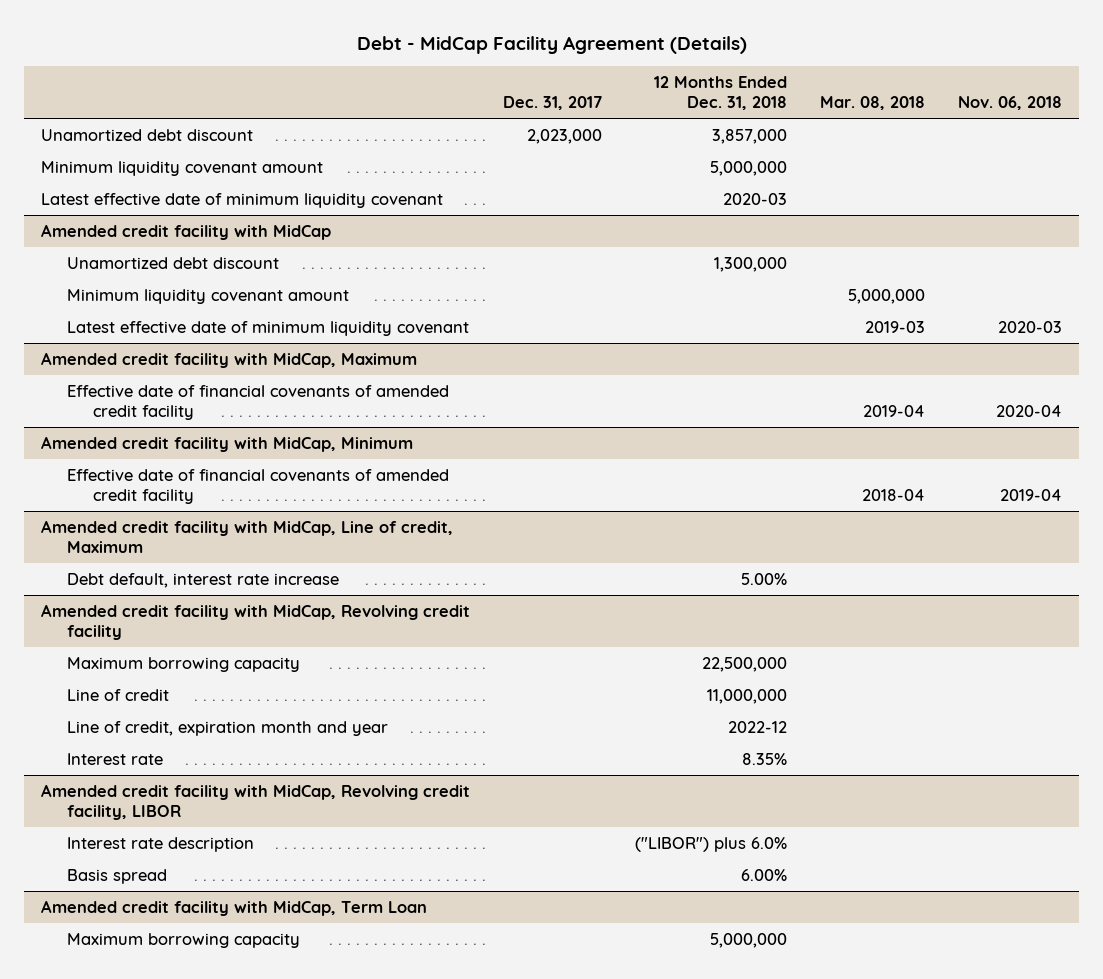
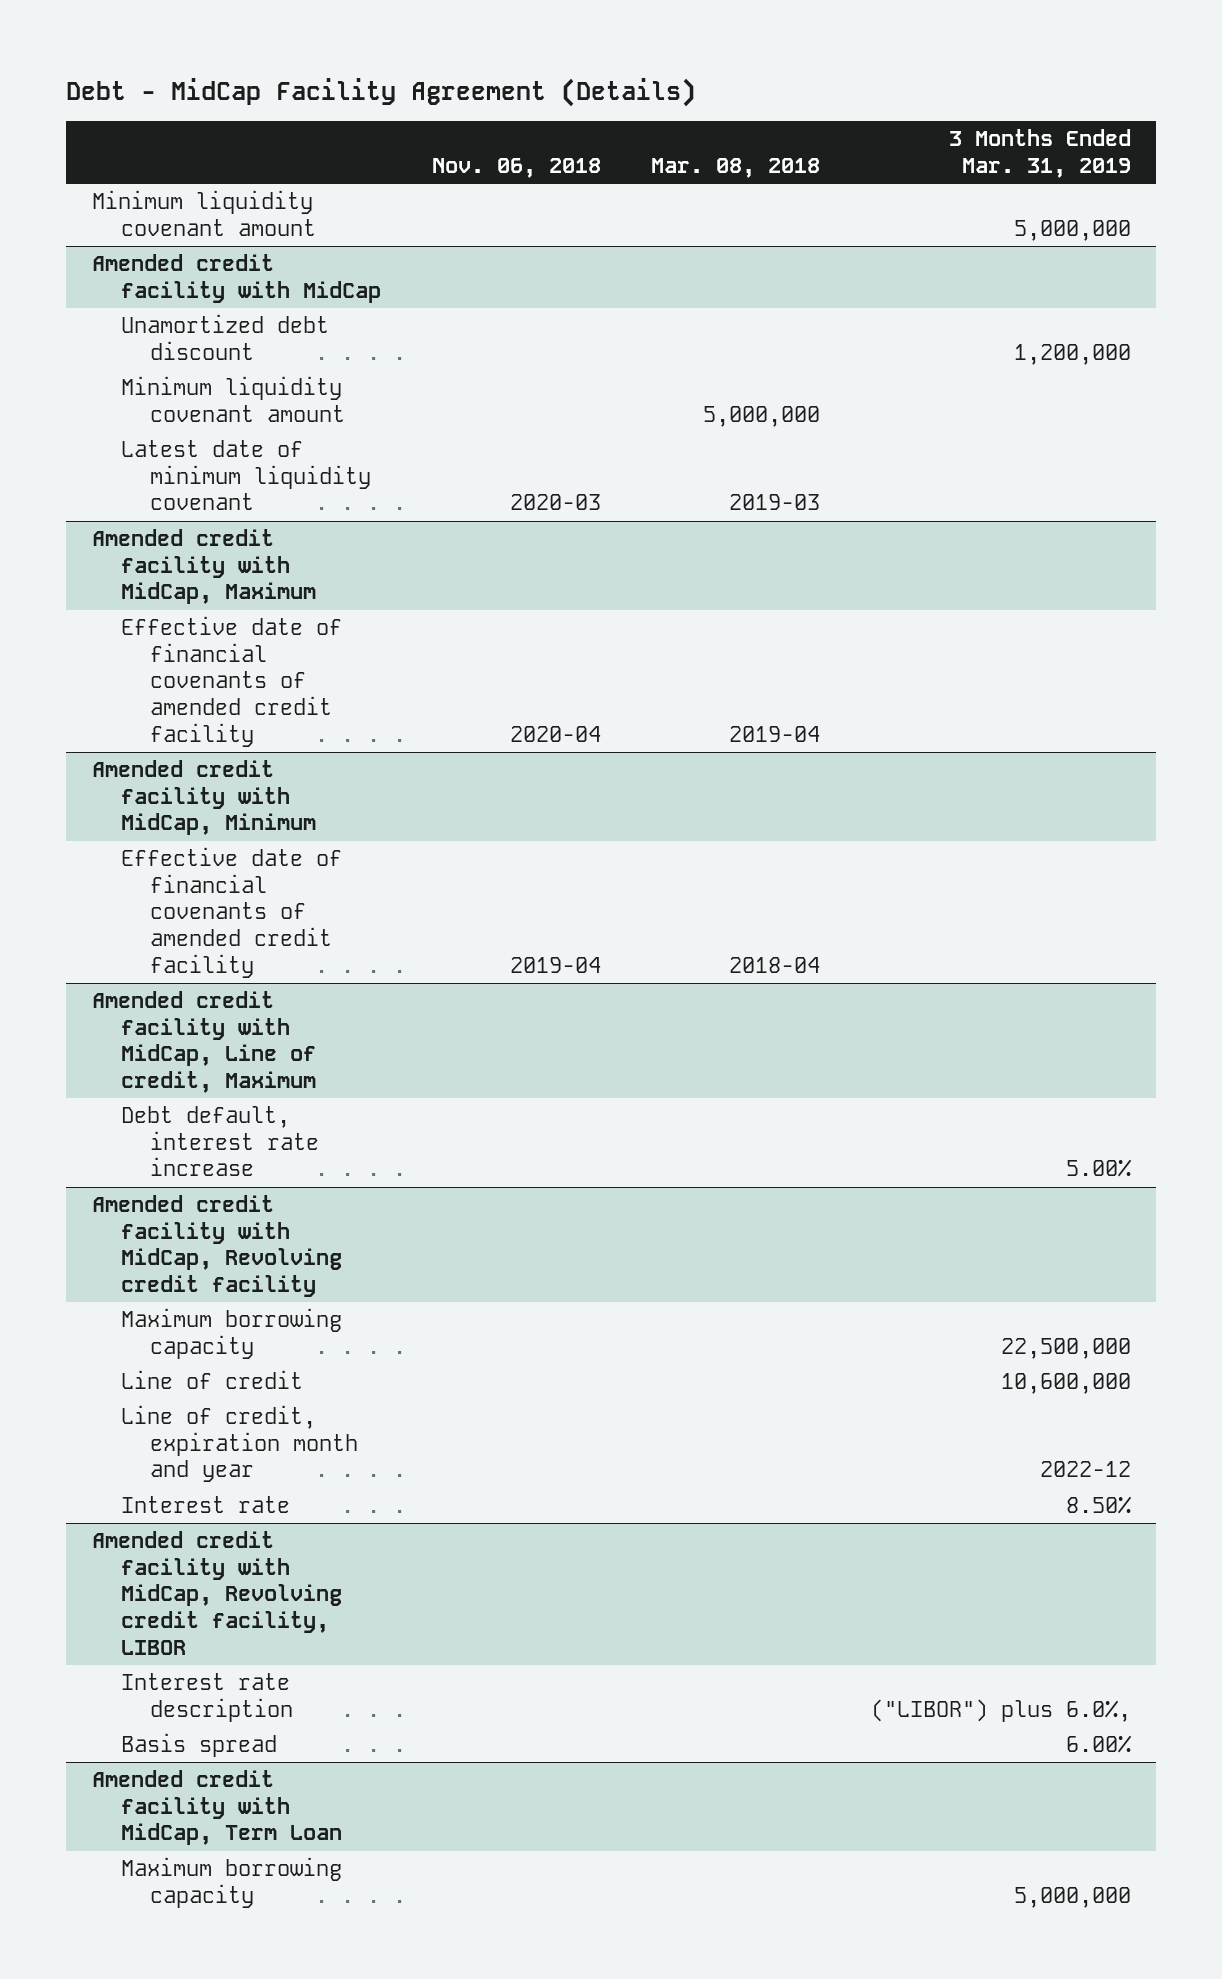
[503,96,603,111] Dec. 31, 2017 -> none
[654,75,788,111] 12 Months Ended Dec. 31, 2018 -> none
none -> [948,129,1131,178] 3 Months Ended Mar. 31, 2019
[40,128,253,141] Unamortized debt discount -> none
[40,192,443,208] Latest effective date of minimum liquidity covenant -> none
[66,320,469,336] Latest effective date of minimum liquidity covenant -> [121,440,372,511] Latest date of minimum liquidity covenant

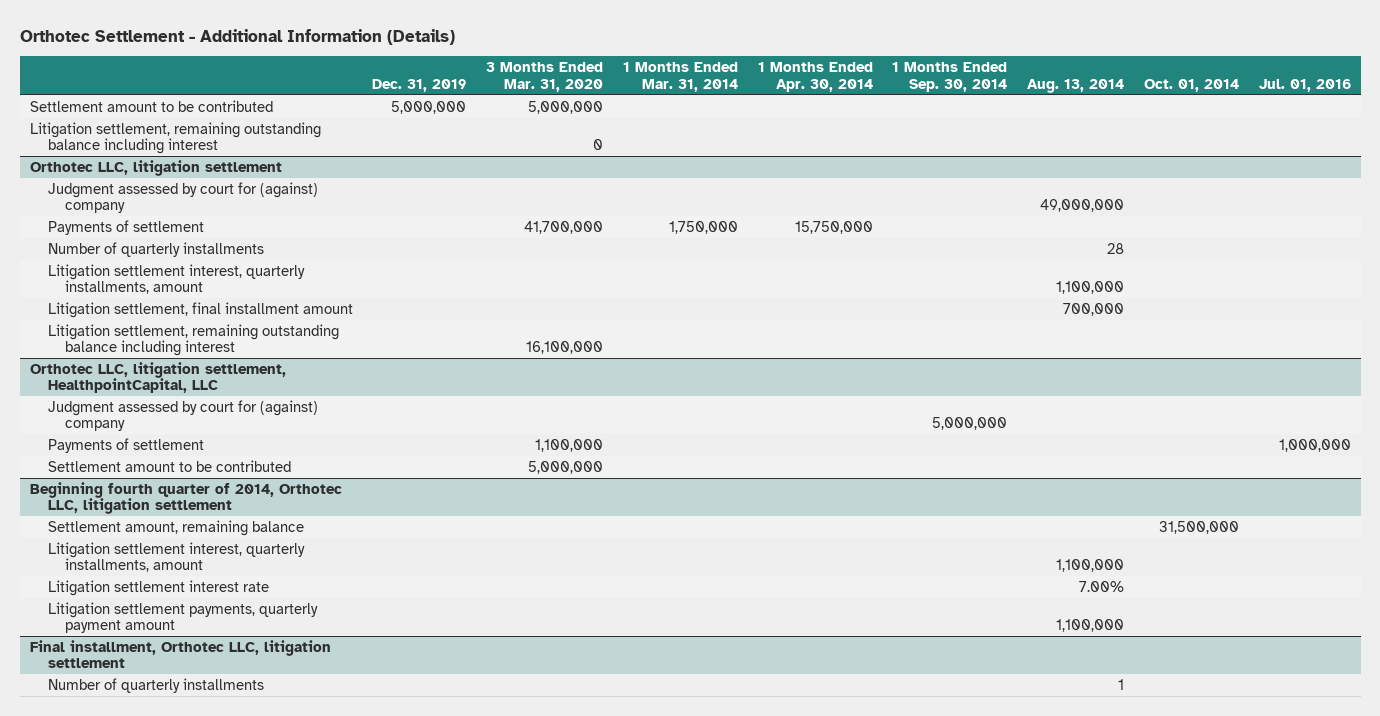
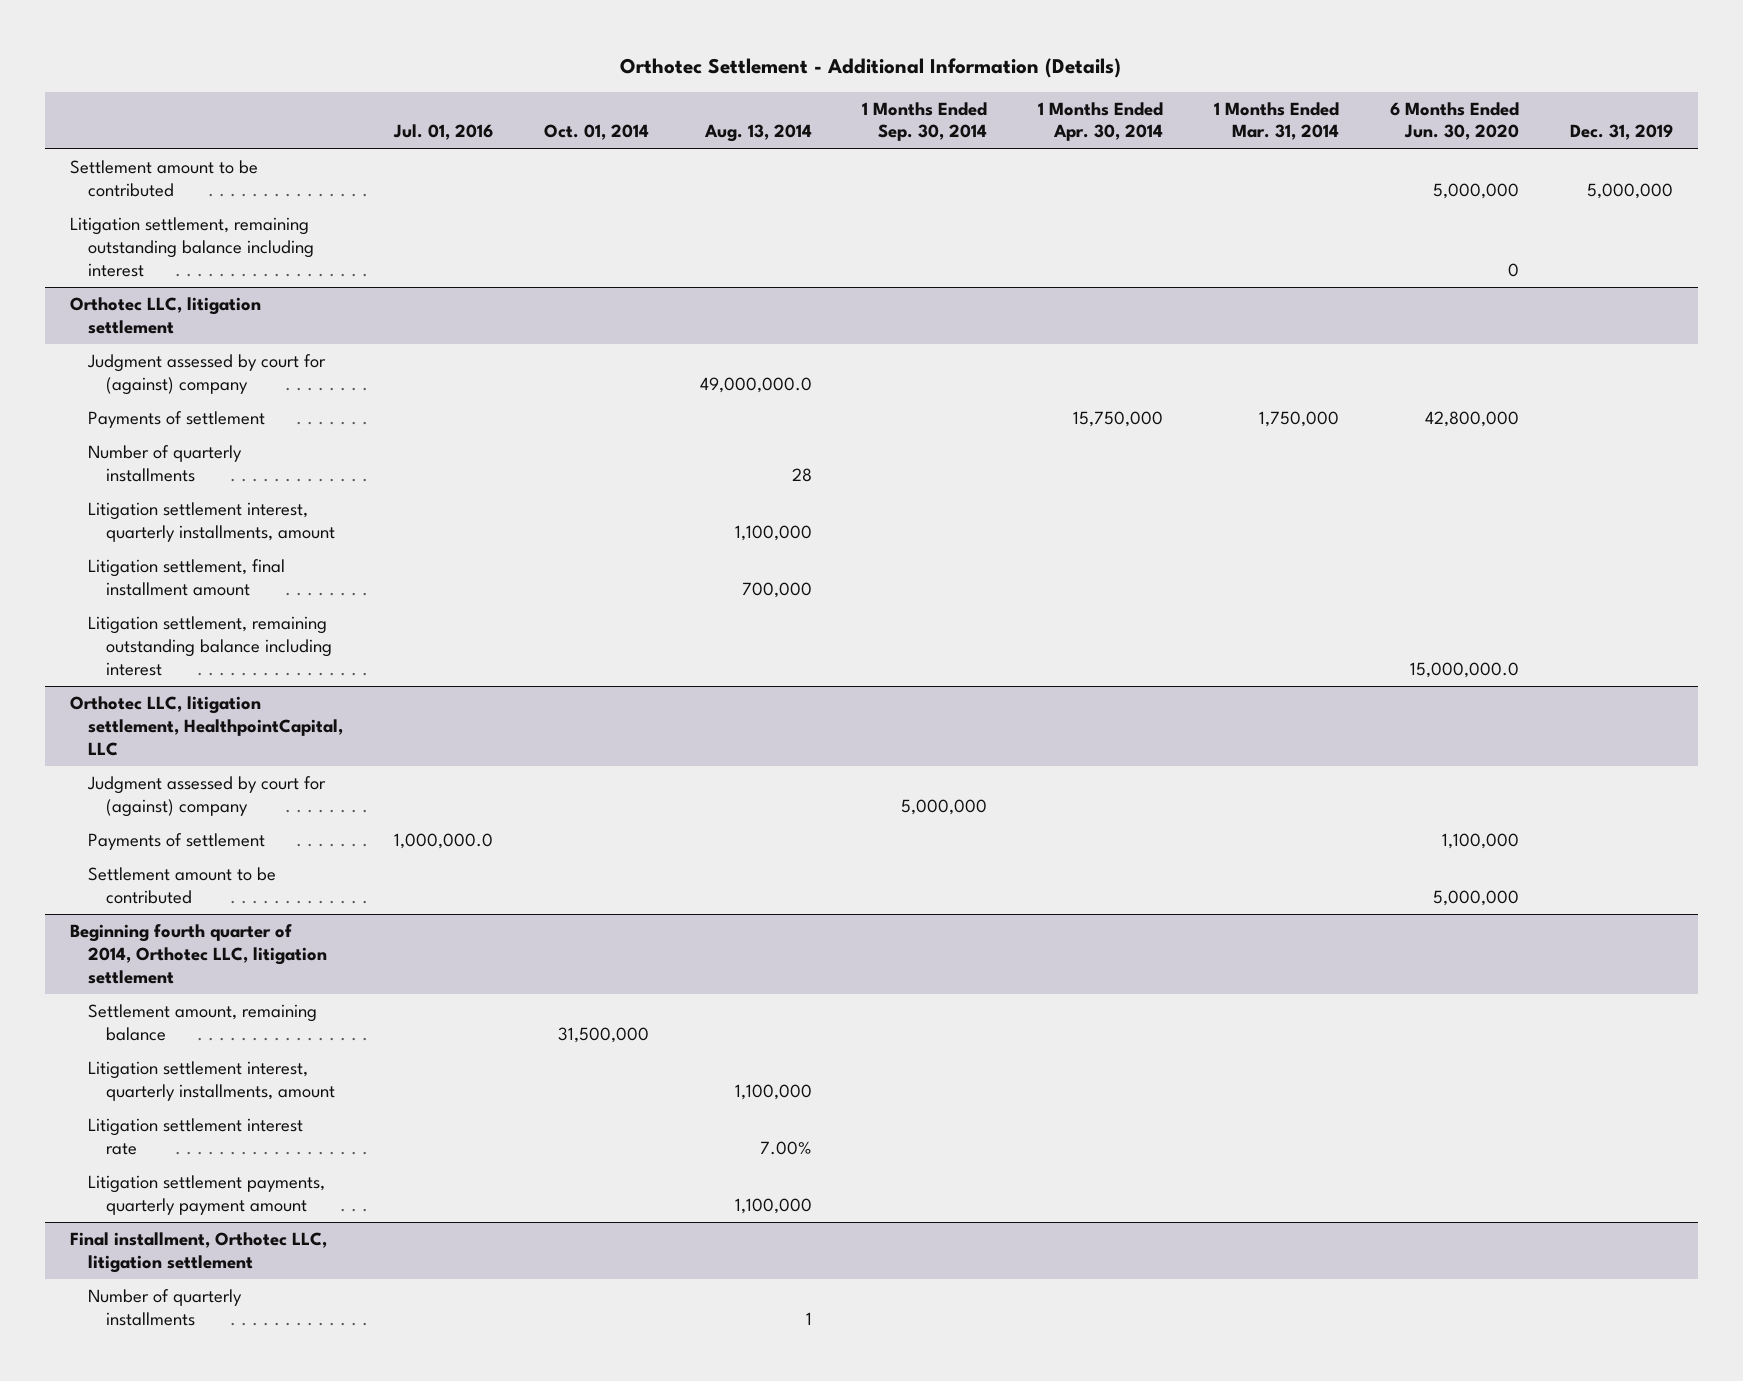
[486,62,604,92] 3 Months Ended Mar. 31, 2020 -> none
none -> [1389,101,1519,141] 6 Months Ended Jun. 30, 2020
[1040,199,1125,213] 49,000,000 -> [699,376,812,393] 49,000,000.0
[1278,438,1351,452] 1,000,000 -> [393,833,493,850] 1,000,000.0

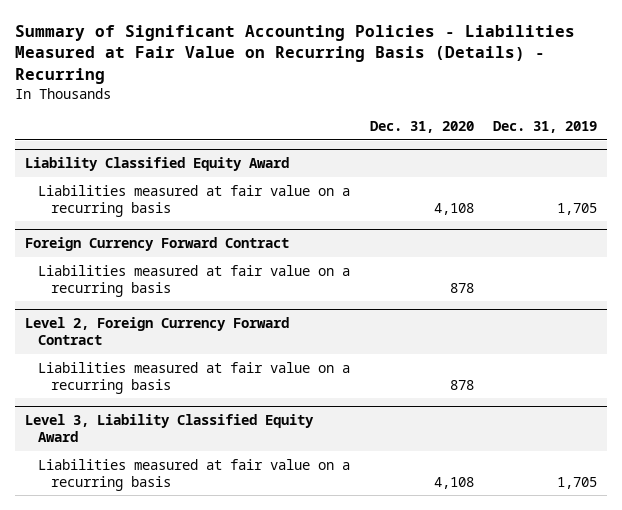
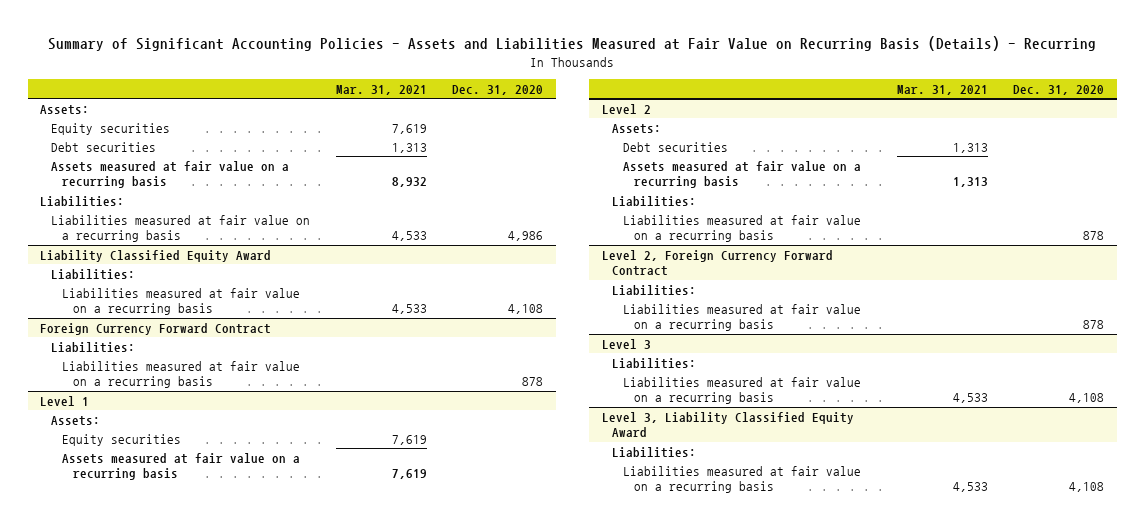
[15,24,576,85] Summary of Significant Accounting Policies - Liabilities Measured at Fair Value on Recurring Basis (Details) - Recurring -> [48,36,1097,52] Summary of Significant Accounting Policies - Assets and Liabilities Measured at Fair Value on Recurring Basis (Details) - Recurring
[493,121,598,134] Dec. 31, 2019 -> none
none -> [335,84,427,95] Mar. 31, 2021
none -> [40,104,90,115] Assets:
none -> [51,122,171,135] Equity securities
none -> [51,141,157,152] Debt securities
none -> [51,160,290,189] Assets measured at fair value on a recurring basis
none -> [40,195,125,207] Liabilities:
none -> [51,214,311,243] Liabilities measured at fair value on a recurring basis
none -> [51,268,136,280] Liabilities:
none -> [51,341,136,353] Liabilities:
none -> [40,395,90,406] Level 1
none -> [51,415,101,426] Assets:
none -> [62,433,182,446] Equity securities
none -> [62,452,301,481] Assets measured at fair value on a recurring basis
none -> [601,103,651,114] Level 2
none -> [612,123,662,134] Assets:
none -> [623,141,729,152] Debt securities
none -> [623,160,862,189] Assets measured at fair value on a recurring basis
none -> [612,195,697,207] Liabilities:
none -> [623,214,862,243] Liabilities measured at fair value on a recurring basis
none -> [612,284,697,296] Liabilities:
none -> [601,338,651,349] Level 3
none -> [612,357,697,369] Liabilities:
none -> [623,376,862,405] Liabilities measured at fair value on a recurring basis
none -> [612,446,697,458] Liabilities:

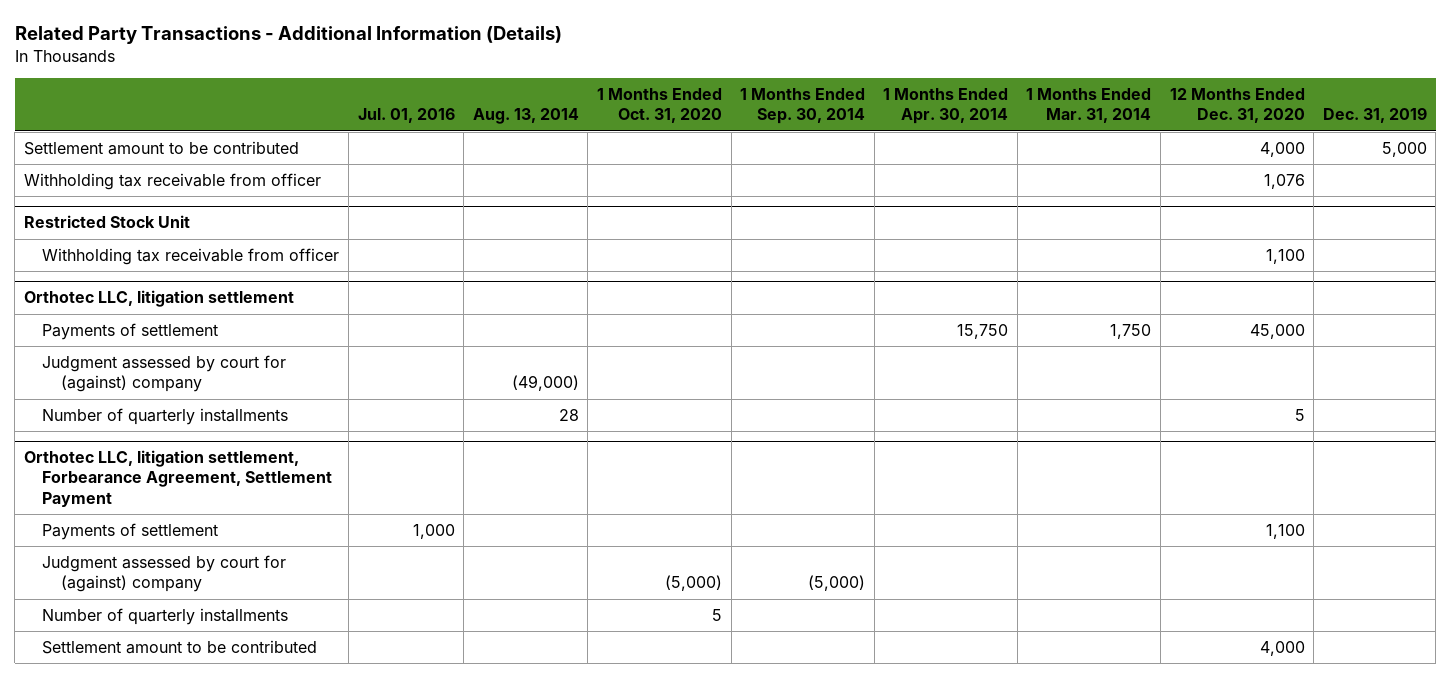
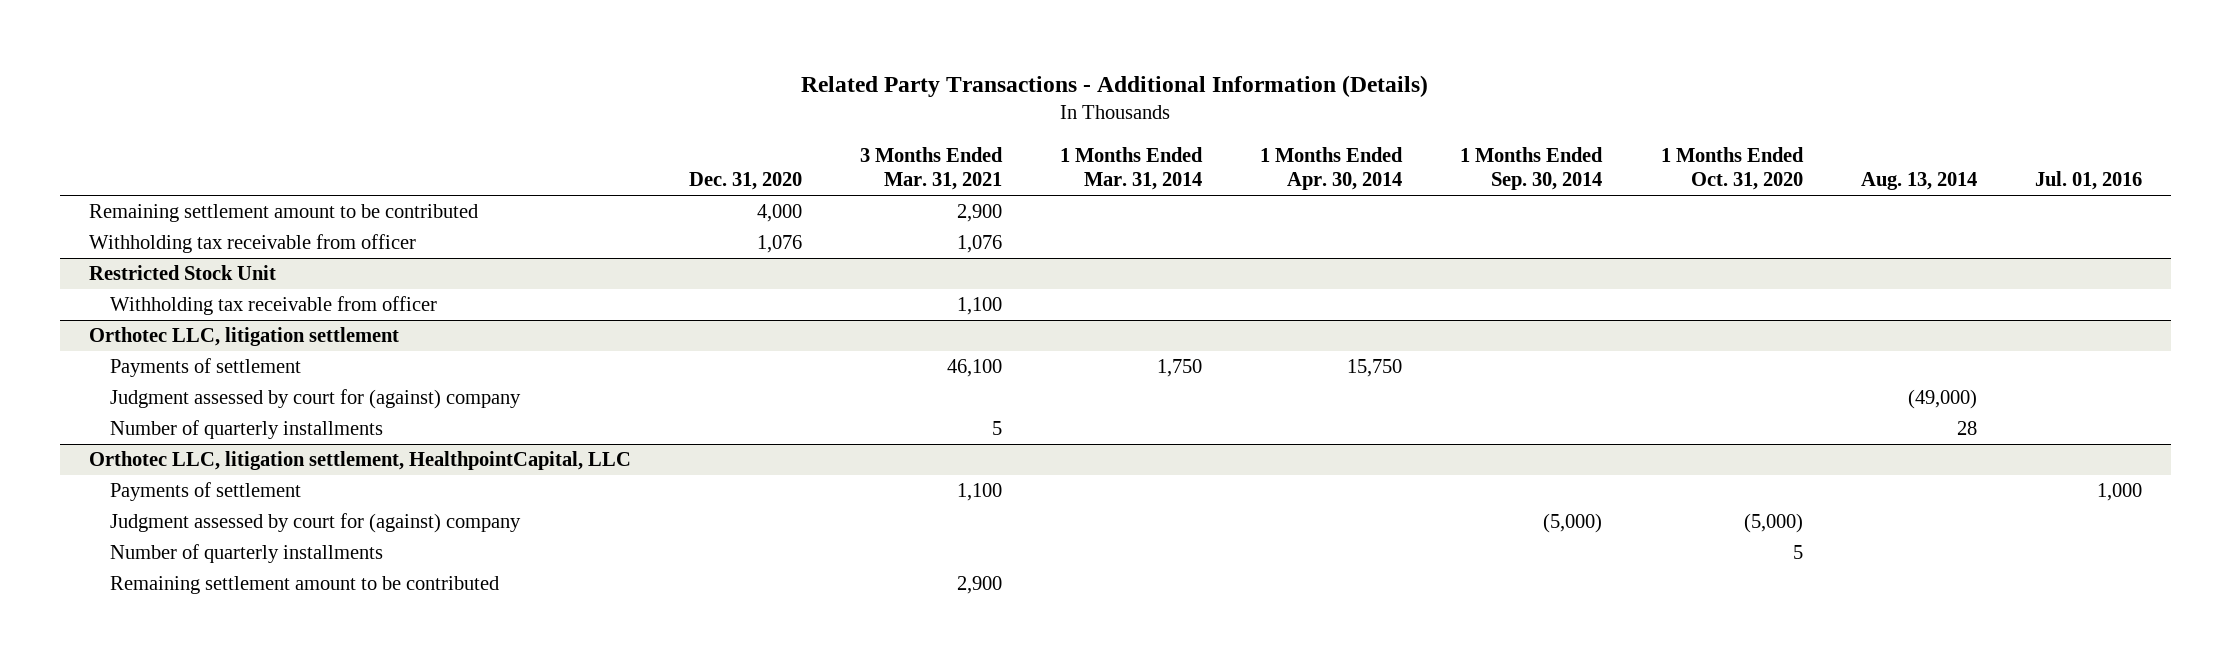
[1169,88,1305,124] 12 Months Ended Dec. 31, 2020 -> none
[1322,107,1427,124] Dec. 31, 2019 -> none
none -> [689,172,803,191] Dec. 31, 2020
none -> [860,147,1004,191] 3 Months Ended Mar. 31, 2021
[23,141,299,156] Settlement amount to be contributed -> [88,204,478,223] Remaining settlement amount to be contributed
[23,450,333,507] Orthotec LLC, litigation settlement, Forbearance Agreement, Settlement Payment -> [88,451,631,471] Orthotec LLC, litigation settlement, HealthpointCapital, LLC
[42,640,318,655] Settlement amount to be contributed -> [110,576,500,595] Remaining settlement amount to be contributed

